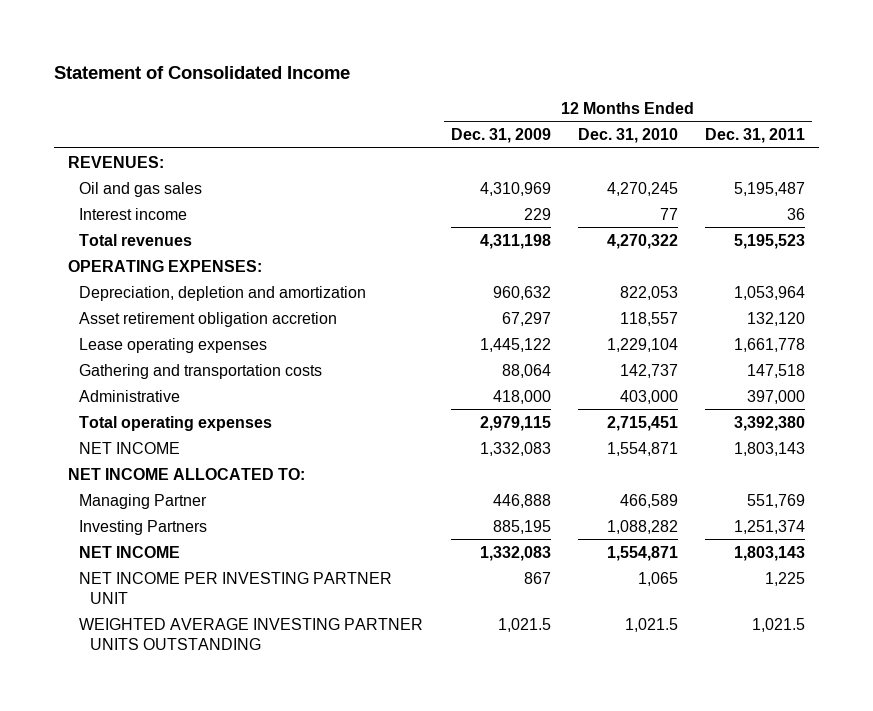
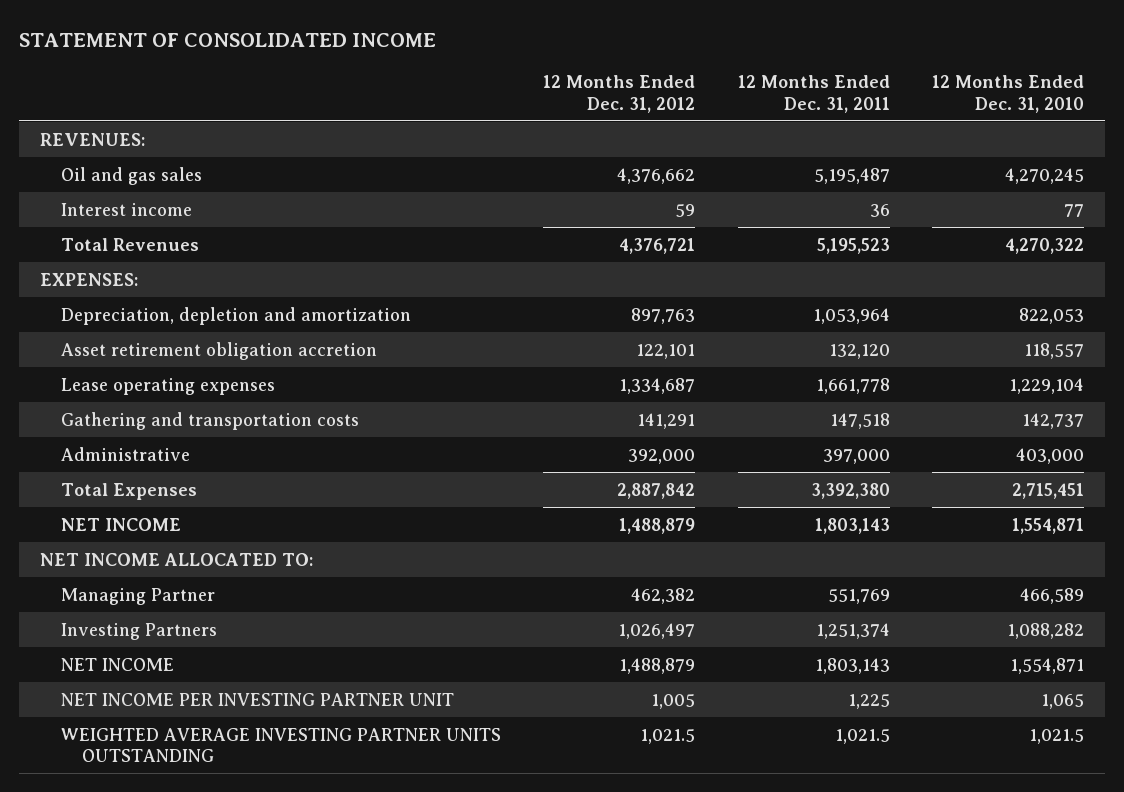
[54,66,351,80] Statement of Consolidated Income -> [19,32,437,47] STATEMENT OF CONSOLIDATED INCOME
[450,128,551,144] Dec. 31, 2009 -> none
none -> [543,75,696,113] 12 Months Ended Dec. 31, 2012
[79,233,193,246] Total revenues -> [61,237,200,251] Total Revenues
[68,259,263,272] OPERATING EXPENSES: -> [40,272,139,286] EXPENSES:
[79,415,273,431] Total operating expenses -> [61,482,198,500] Total Expenses

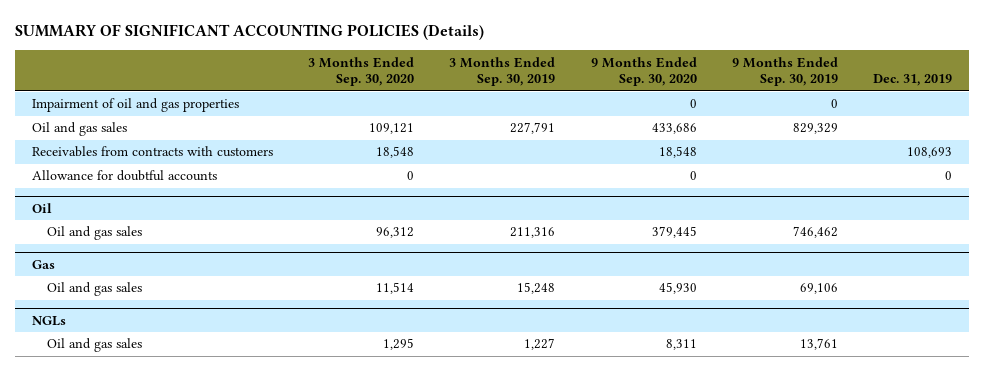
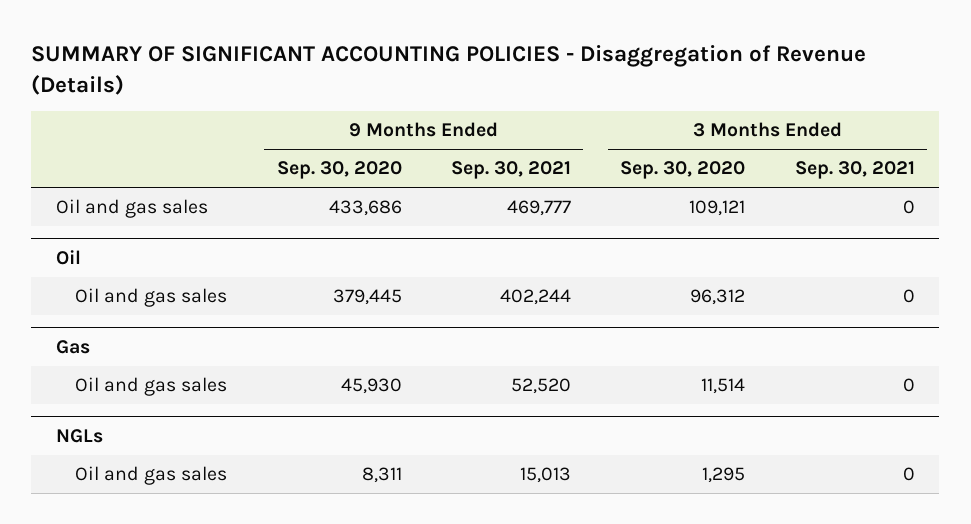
[14,24,484,41] SUMMARY OF SIGNIFICANT ACCOUNTING POLICIES (Details) -> [31,45,867,95] SUMMARY OF SIGNIFICANT ACCOUNTING POLICIES - Disaggregation of Revenue (Details)
[449,56,556,87] 3 Months Ended Sep. 30, 2019 -> none
[731,56,838,87] 9 Months Ended Sep. 30, 2019 -> none
[872,74,952,87] Dec. 31, 2019 -> none
none -> [451,161,572,180] Sep. 30, 2021
none -> [794,161,915,180] Sep. 30, 2021
[32,98,240,113] Impairment of oil and gas properties -> none
[32,146,274,158] Receivables from contracts with customers -> none
[32,170,218,182] Allowance for doubtful accounts -> none

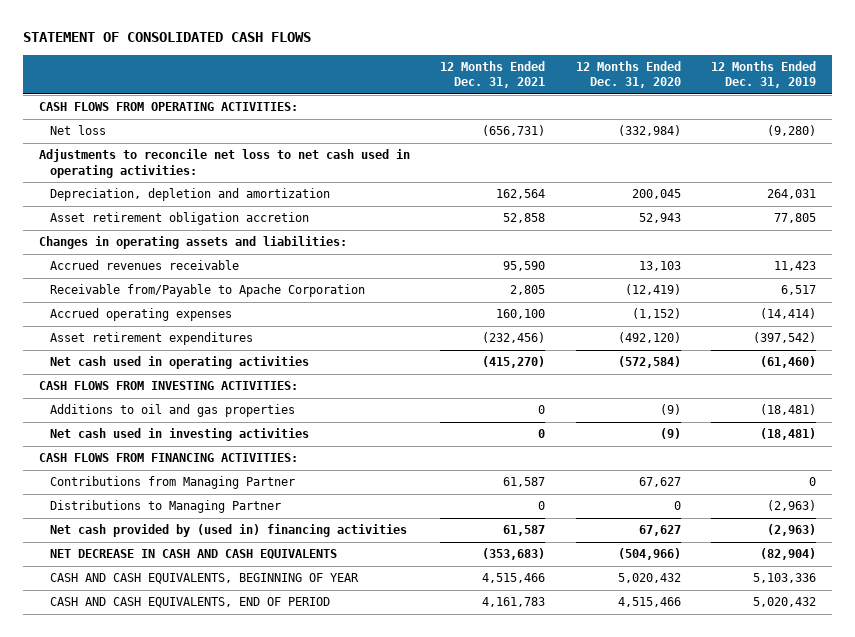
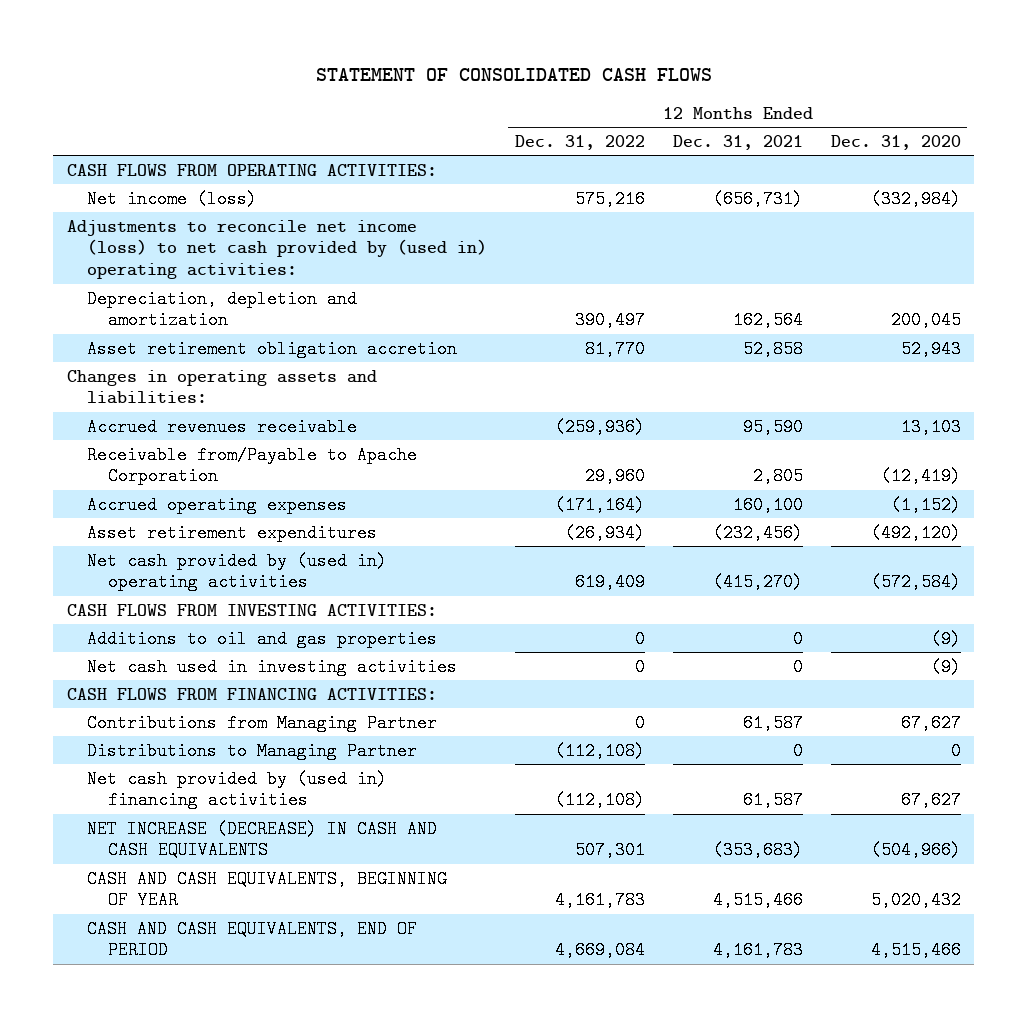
[711,60,817,89] 12 Months Ended Dec. 31, 2019 -> none
none -> [514,135,645,151] Dec. 31, 2022
[50,125,107,136] Net loss -> [87,189,258,208] Net income (loss)
[38,149,410,178] Adjustments to reconcile net loss to net cash used in operating activities: -> [66,219,488,280] Adjustments to reconcile net income (loss) to net cash provided by (used in) operating activities:
[50,356,310,370] Net cash used in operating activities -> [87,551,388,592] Net cash provided by (used in) operating activities
[50,549,338,560] NET DECREASE IN CASH AND CASH EQUIVALENTS -> [87,819,438,860] NET INCREASE (DECREASE) IN CASH AND CASH EQUIVALENTS

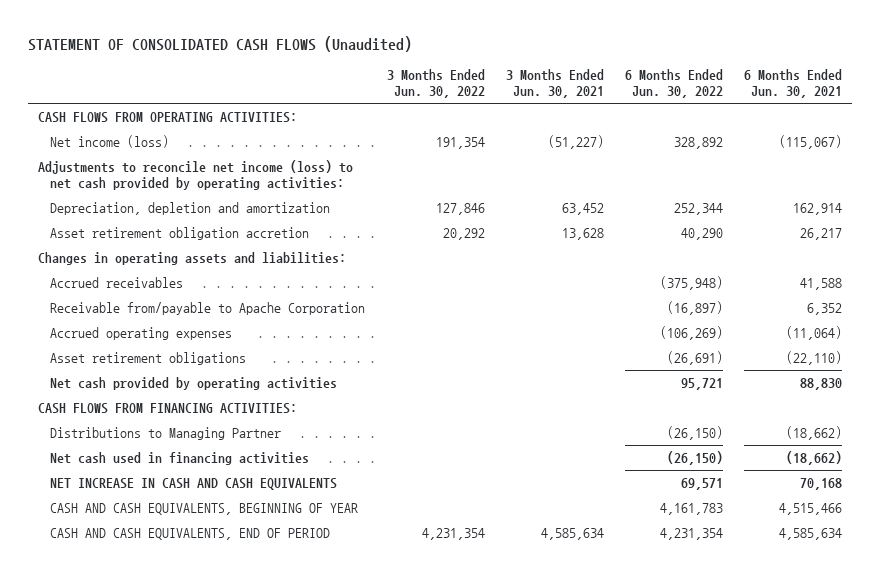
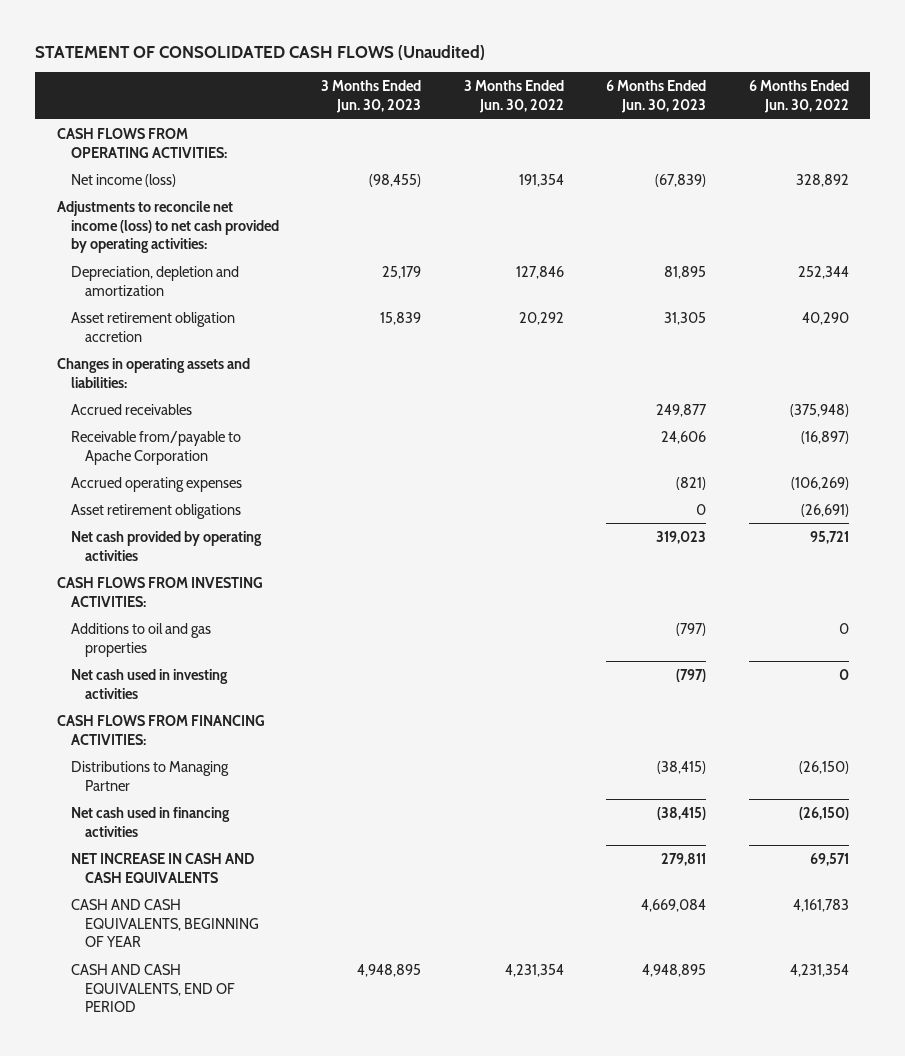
[505,69,604,99] 3 Months Ended Jun. 30, 2021 -> none
[743,69,842,99] 6 Months Ended Jun. 30, 2021 -> none
none -> [321,80,422,114] 3 Months Ended Jun. 30, 2023
none -> [606,80,707,114] 6 Months Ended Jun. 30, 2023
none -> [56,576,263,607] CASH FLOWS FROM INVESTING ACTIVITIES:
none -> [70,622,211,657] Additions to oil and gas properties
none -> [70,668,228,699] Net cash used in investing activities

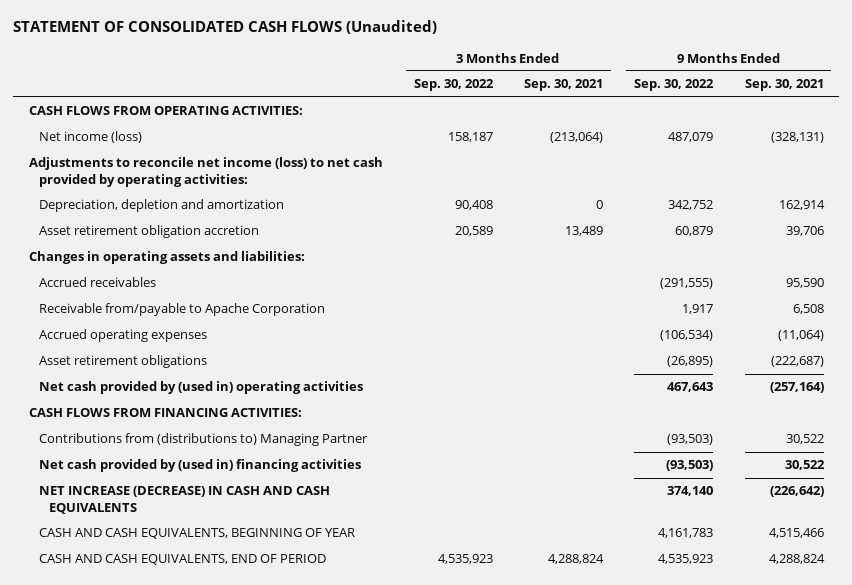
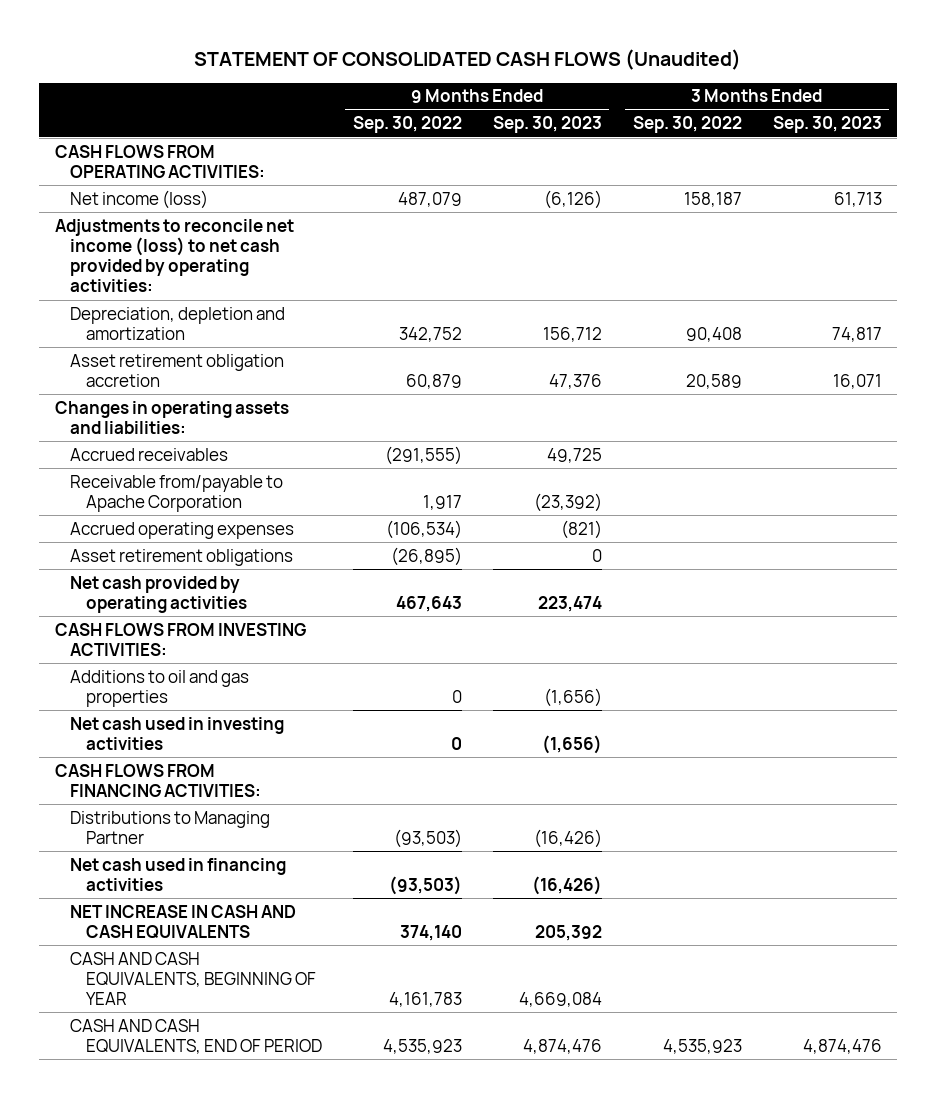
[524,79,604,92] Sep. 30, 2021 -> none
[744,79,824,92] Sep. 30, 2021 -> none
none -> [492,116,602,134] Sep. 30, 2023
none -> [772,116,882,134] Sep. 30, 2023
[38,381,363,395] Net cash provided by (used in) operating activities -> [70,575,247,613] Net cash provided by operating activities
none -> [54,622,306,656] CASH FLOWS FROM INVESTING ACTIVITIES:
none -> [70,669,250,707] Additions to oil and gas properties
none -> [70,716,285,750] Net cash used in investing activities
[38,433,368,447] Contributions from (distributions to) Managing Partner -> [70,810,271,844] Distributions to Managing Partner
[38,459,361,473] Net cash provided by (used in) financing activities -> [70,857,287,891] Net cash used in financing activities
[38,486,330,514] NET INCREASE (DECREASE) IN CASH AND CASH EQUIVALENTS -> [70,904,297,939] NET INCREASE IN CASH AND CASH EQUIVALENTS

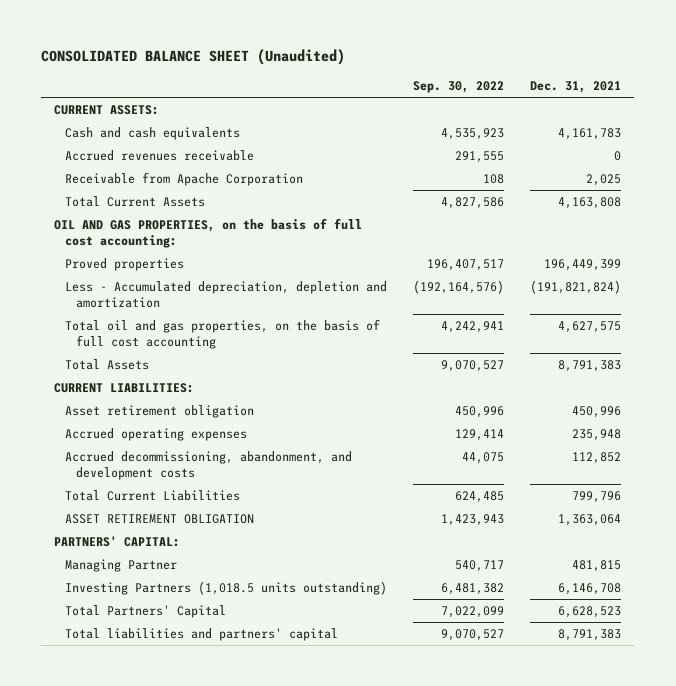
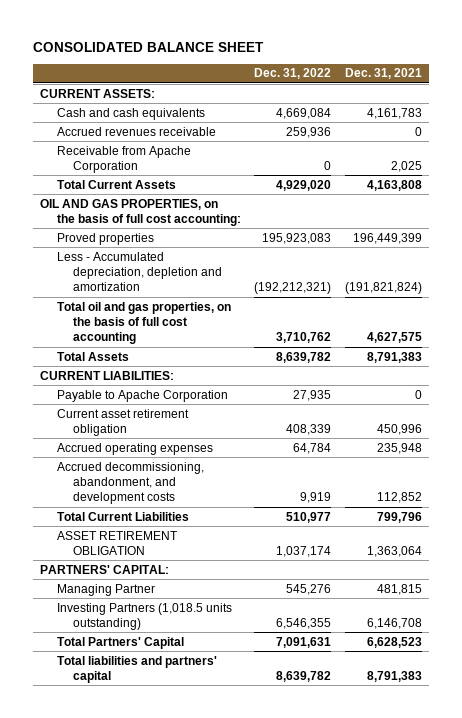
[41,49,346,66] CONSOLIDATED BALANCE SHEET (Unaudited) -> [33,41,265,52] CONSOLIDATED BALANCE SHEET
[413,80,505,93] Sep. 30, 2022 -> none
none -> [254,68,332,80] Dec. 31, 2022
none -> [56,389,228,402] Payable to Apache Corporation
[65,405,255,419] Asset retirement obligation -> [56,408,189,436] Current asset retirement obligation

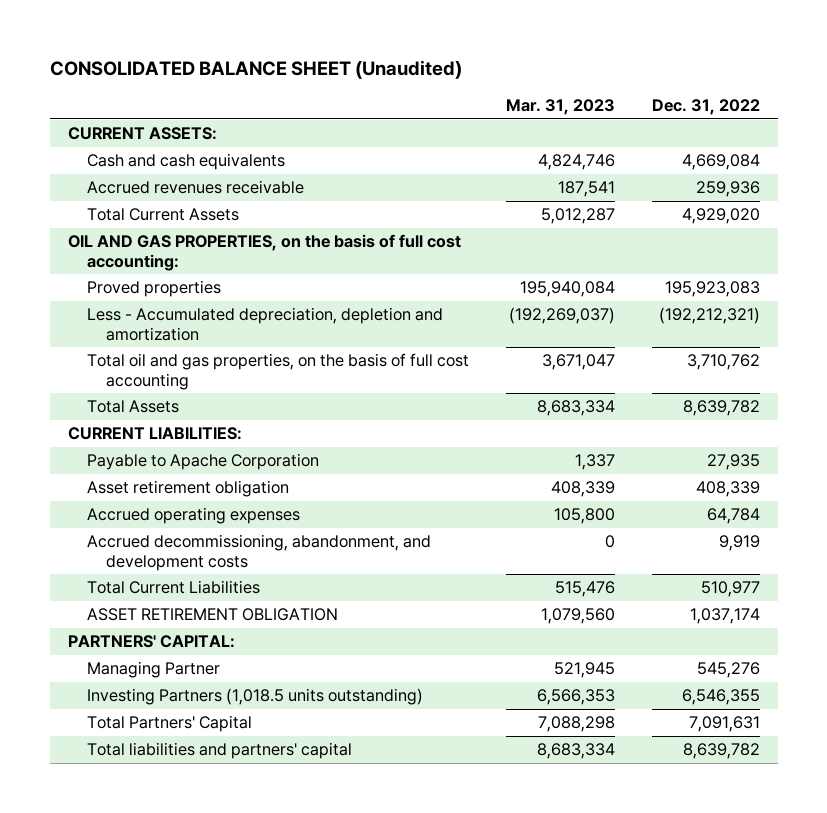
[33,41,265,52] CONSOLIDATED BALANCE SHEET -> [49,60,462,80] CONSOLIDATED BALANCE SHEET (Unaudited)
[344,68,422,80] Dec. 31, 2021 -> none
none -> [505,99,615,116] Mar. 31, 2023
[56,145,191,173] Receivable from Apache Corporation -> none
[56,408,189,436] Current asset retirement obligation -> [87,480,290,498] Asset retirement obligation

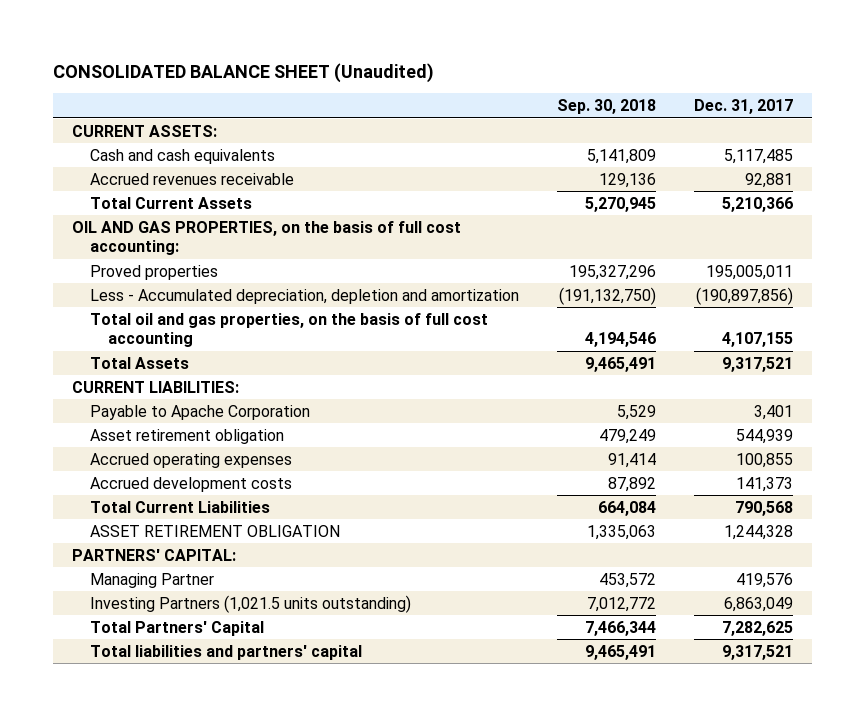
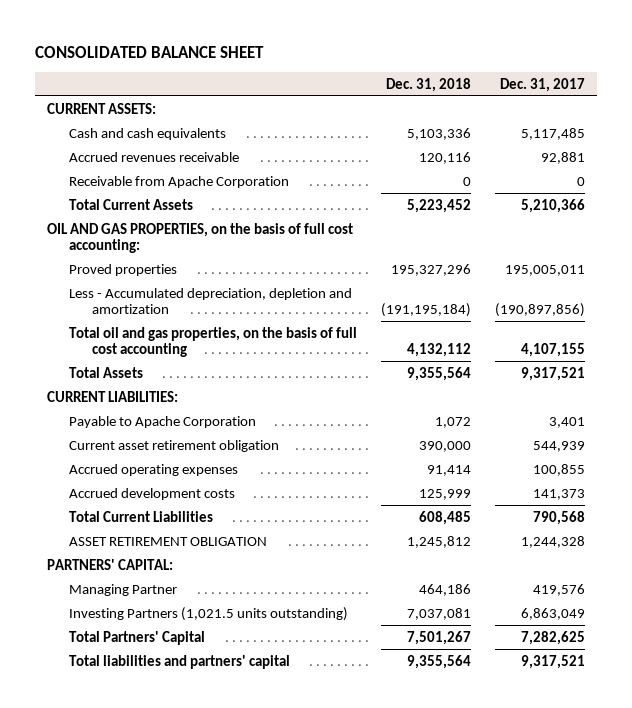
[53,62,435,83] CONSOLIDATED BALANCE SHEET (Unaudited) -> [35,45,265,58] CONSOLIDATED BALANCE SHEET
[557,99,657,115] Sep. 30, 2018 -> none
none -> [386,77,472,92] Dec. 31, 2018
none -> [69,175,290,188] Receivable from Apache Corporation
[90,428,285,444] Asset retirement obligation -> [69,439,280,452] Current asset retirement obligation

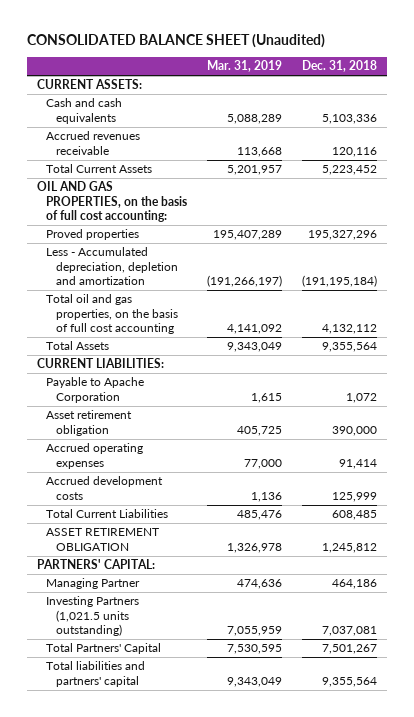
[35,45,265,58] CONSOLIDATED BALANCE SHEET -> [26,34,325,49] CONSOLIDATED BALANCE SHEET (Unaudited)
[500,77,586,92] Dec. 31, 2017 -> none
none -> [207,60,283,73] Mar. 31, 2019
[69,175,290,188] Receivable from Apache Corporation -> none
[69,439,280,452] Current asset retirement obligation -> [46,410,133,436] Asset retirement obligation

